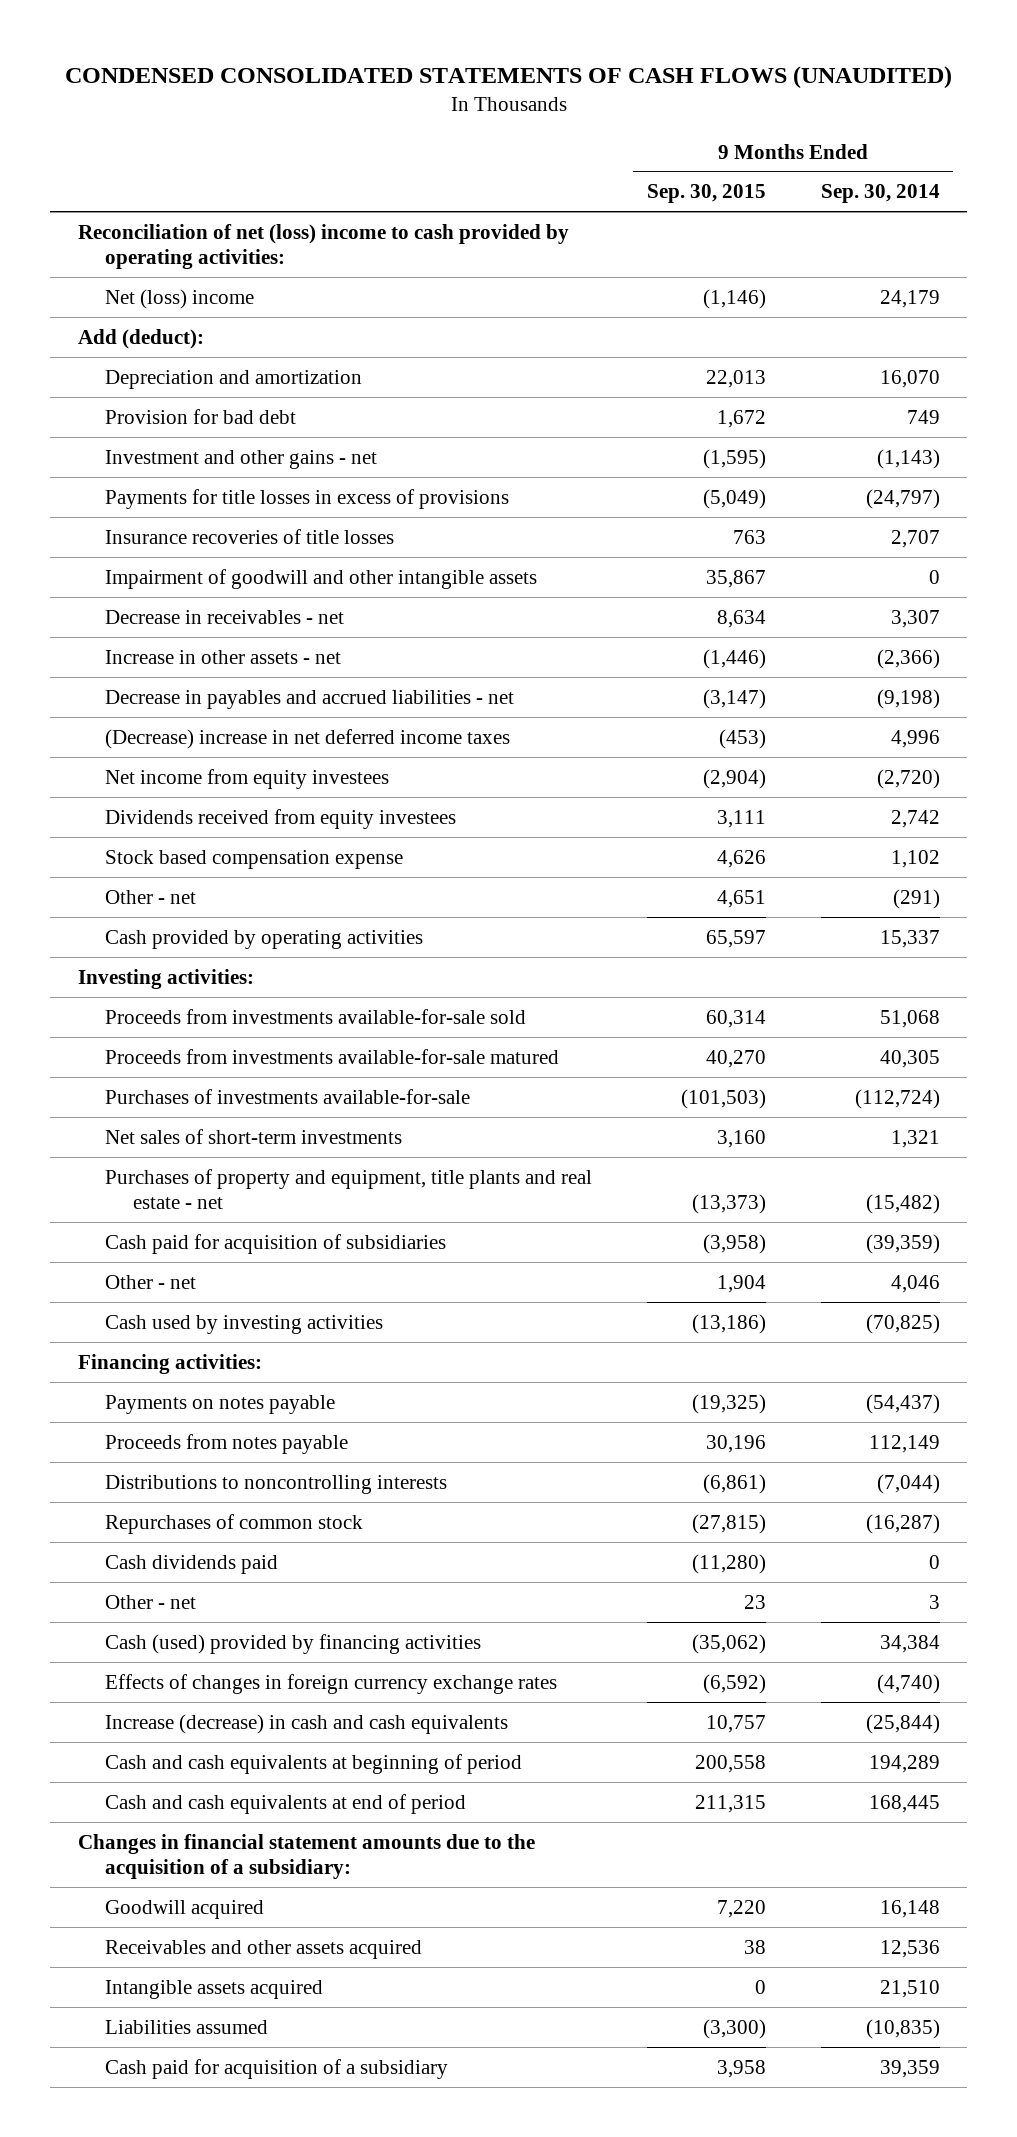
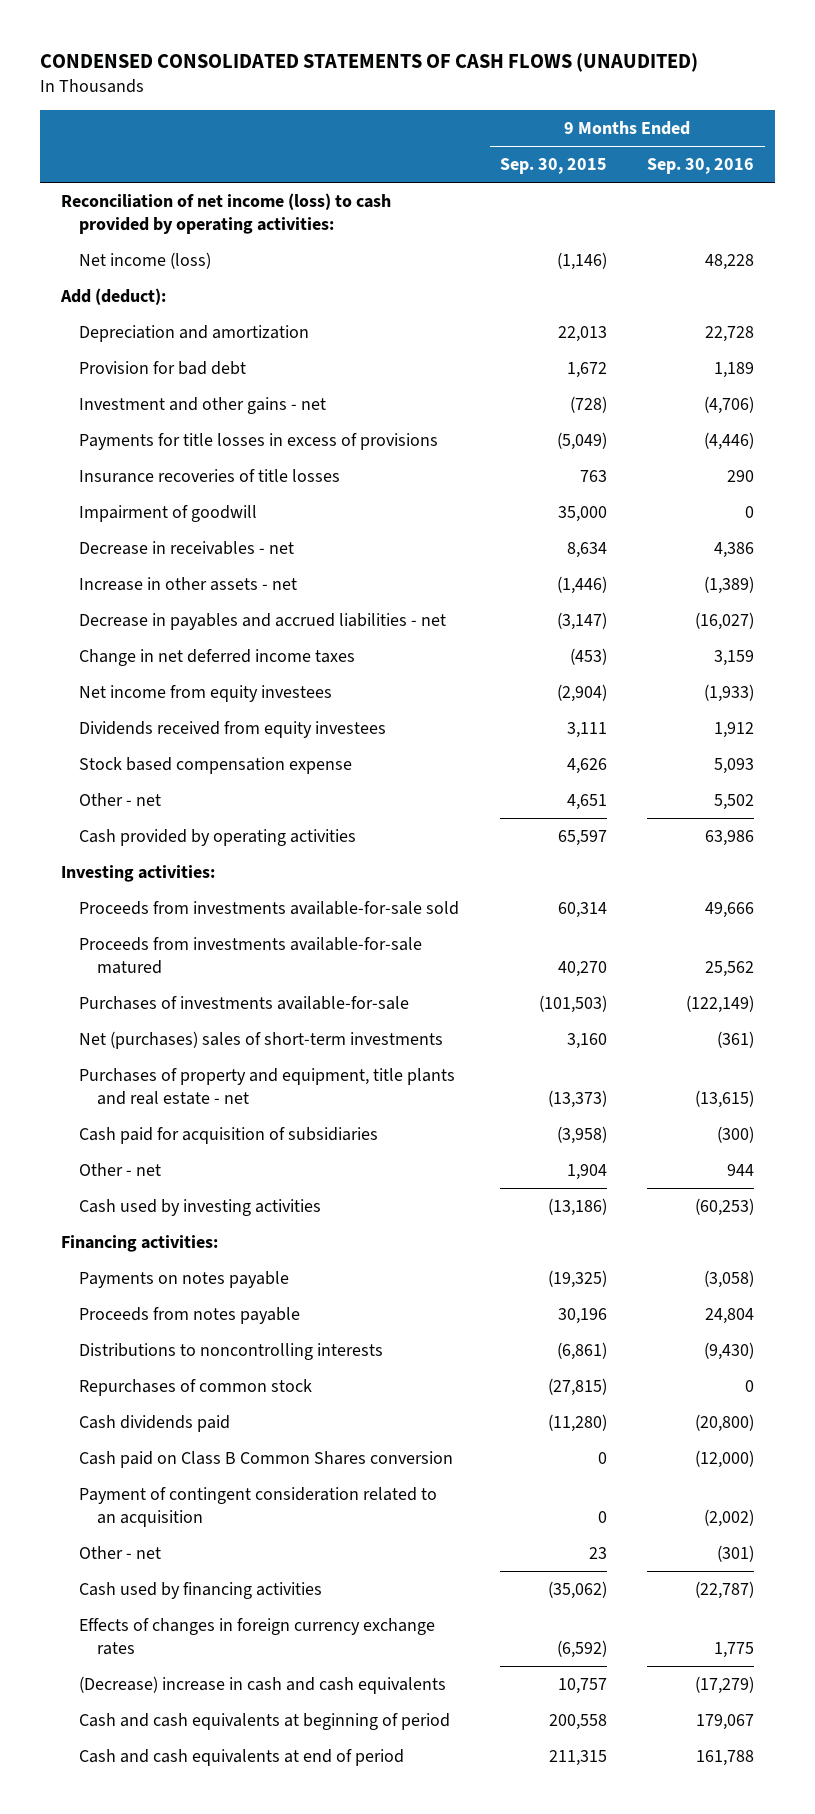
[820,184,940,204] Sep. 30, 2014 -> none
none -> [647,158,755,175] Sep. 30, 2016
[77,223,569,269] Reconciliation of net (loss) income to cash provided by operating activities: -> [60,192,391,234] Reconciliation of net income (loss) to cash provided by operating activities:
[105,288,255,309] Net (loss) income -> [79,251,212,269] Net income (loss)
[702,448,766,469] (1,595) -> [569,395,607,413] (728)
[105,568,538,589] Impairment of goodwill and other intangible assets -> none
none -> [79,504,258,522] Impairment of goodwill
[105,728,511,749] (Decrease) increase in net deferred income taxes -> [79,648,356,666] Change in net deferred income taxes
[105,1128,403,1144] Net sales of short-term investments -> [79,1030,444,1049] Net (purchases) sales of short-term investments
none -> [79,1450,454,1468] Cash paid on Class B Common Shares conversion
none -> [79,1486,438,1527] Payment of contingent consideration related to an acquisition
[105,1633,482,1654] Cash (used) provided by financing activities -> [79,1581,323,1599] Cash used by financing activities
[105,1713,509,1734] Increase (decrease) in cash and cash equivalents -> [79,1675,447,1694] (Decrease) increase in cash and cash equivalents
[77,1833,535,1879] Changes in financial statement amounts due to the acquisition of a subsidiary: -> none
[105,1899,265,1919] Goodwill acquired -> none
[105,1939,423,1959] Receivables and other assets acquired -> none
[105,1979,324,1999] Intangible assets acquired -> none
[105,2019,269,2034] Liabilities assumed -> none
[105,2058,449,2079] Cash paid for acquisition of a subsidiary -> none

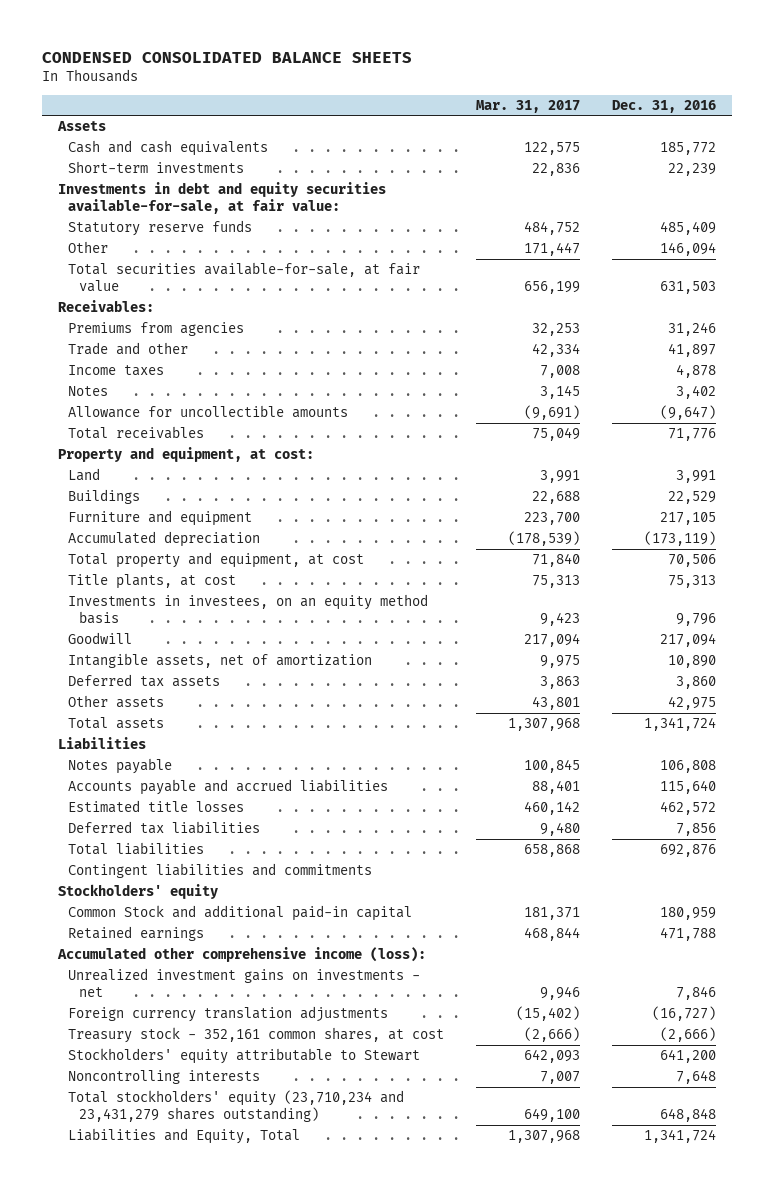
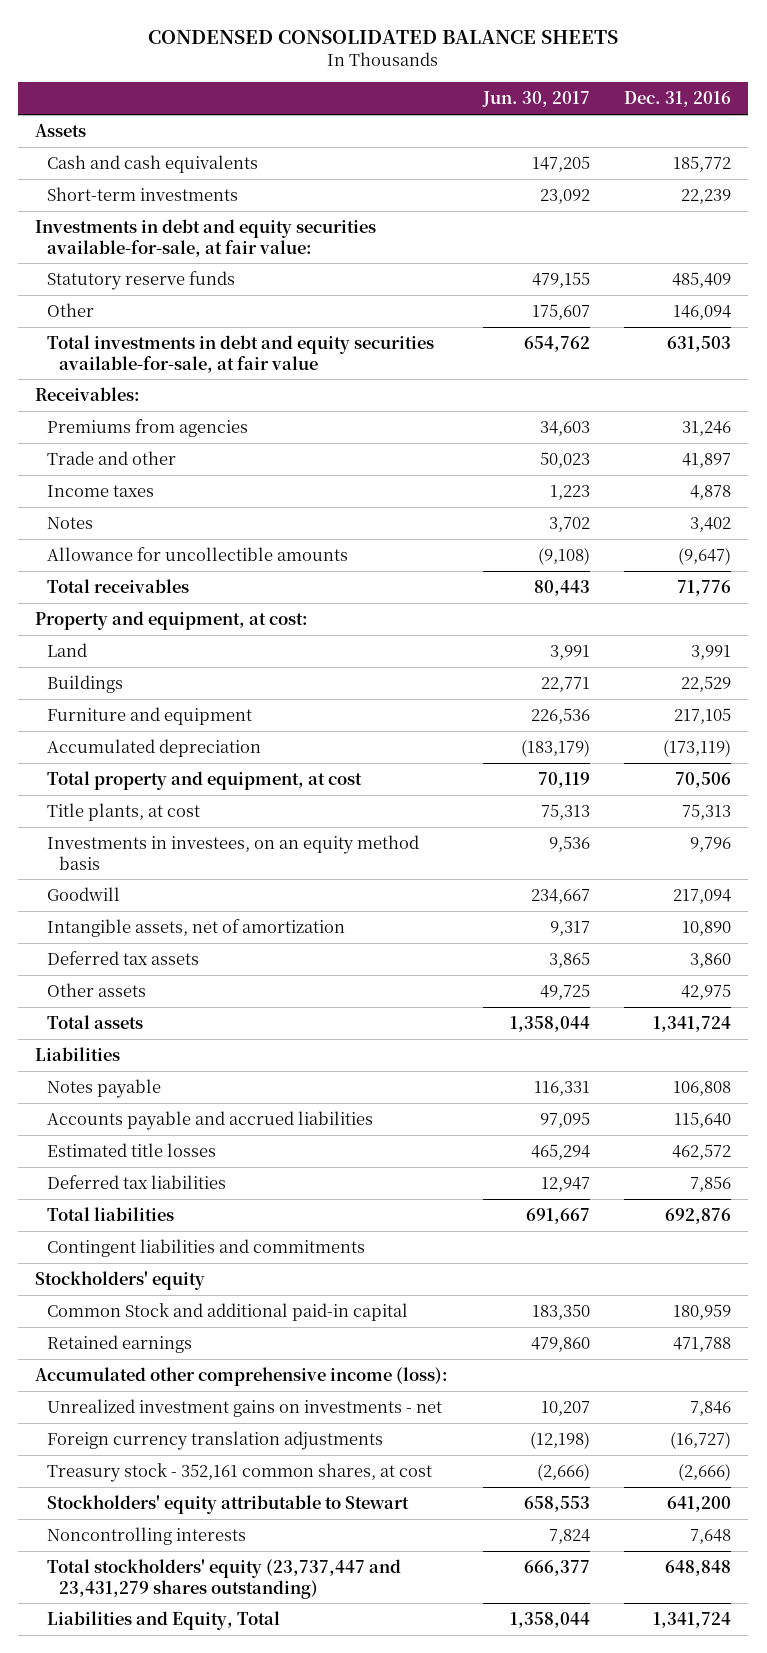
[476,99,581,113] Mar. 31, 2017 -> none
none -> [481,91,590,108] Jun. 30, 2017
[68,262,421,293] Total securities available-for-sale, at fair value -> [47,334,435,373] Total investments in debt and equity securities available-for-sale, at fair value
[68,1090,405,1123] Total stockholders' equity (23,710,234 and 23,431,279 shares outstanding) -> [47,1558,402,1599] Total stockholders' equity (23,737,447 and 23,431,279 shares outstanding)

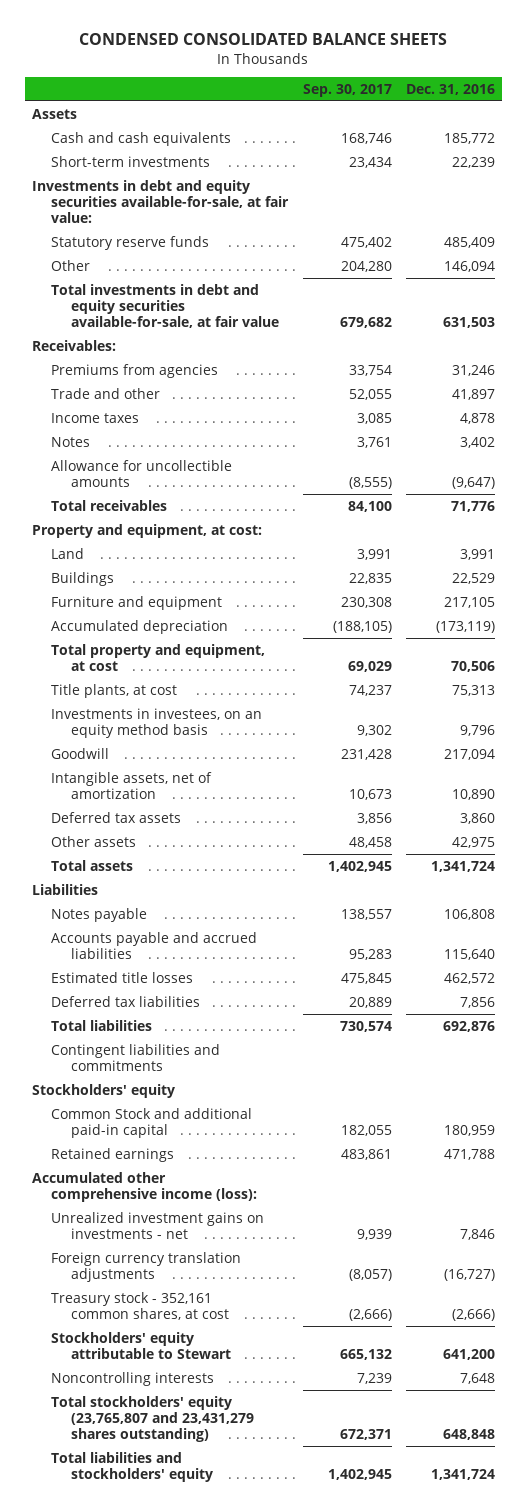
[481,91,590,108] Jun. 30, 2017 -> none
none -> [302,83,392,97] Sep. 30, 2017
[47,1558,402,1599] Total stockholders' equity (23,737,447 and 23,431,279 shares outstanding) -> [51,1395,255,1442] Total stockholders' equity (23,765,807 and 23,431,279 shares outstanding)
[47,1610,281,1630] Liabilities and Equity, Total -> [51,1451,214,1482] Total liabilities and stockholders' equity

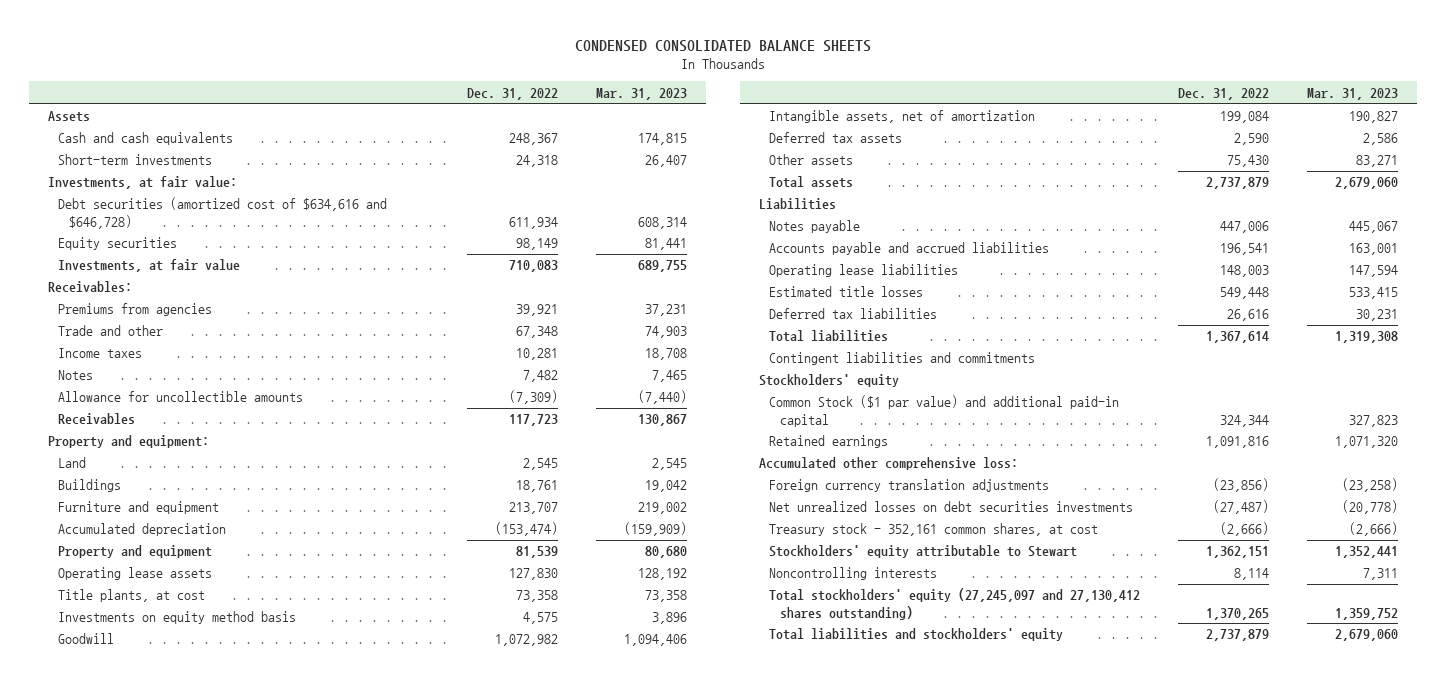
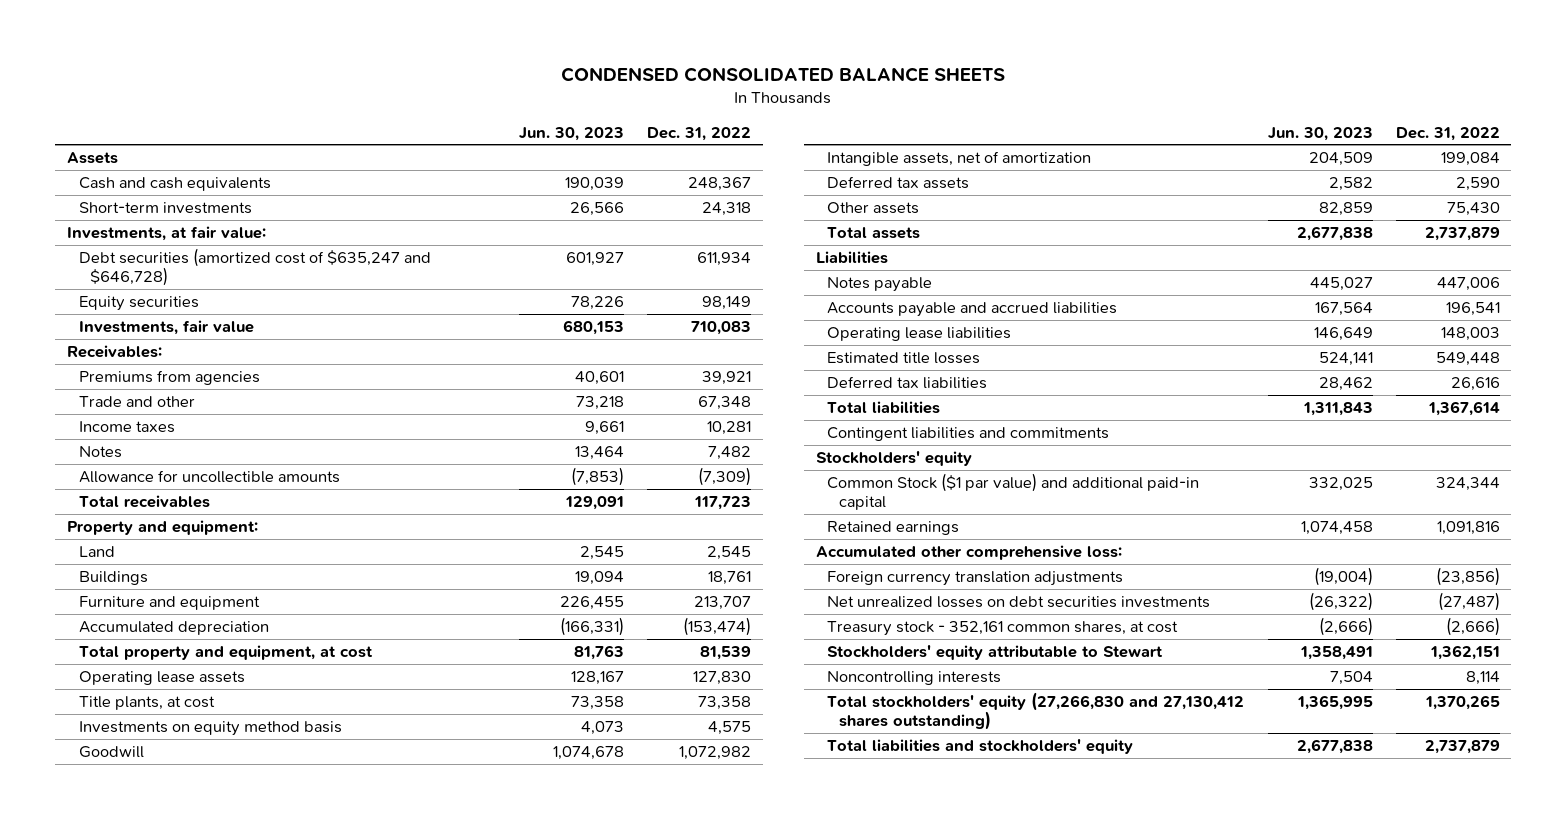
[596,87,688,100] Mar. 31, 2023 -> none
none -> [518,126,624,141] Jun. 30, 2023
[58,197,388,229] Debt securities (amortized cost of $634,616 and $646,728) -> [78,247,431,287] Debt securities (amortized cost of $635,247 and $646,728)
[58,259,241,273] Investments, at fair value -> [78,319,254,335] Investments, fair value
[58,413,136,425] Receivables -> [78,494,210,508] Total receivables
[58,545,213,559] Property and equipment -> [78,644,373,660] Total property and equipment, at cost
[769,588,1141,620] Total stockholders' equity (27,245,097 and 27,130,412 shares outstanding) -> [827,691,1245,731] Total stockholders' equity (27,266,830 and 27,130,412 shares outstanding)

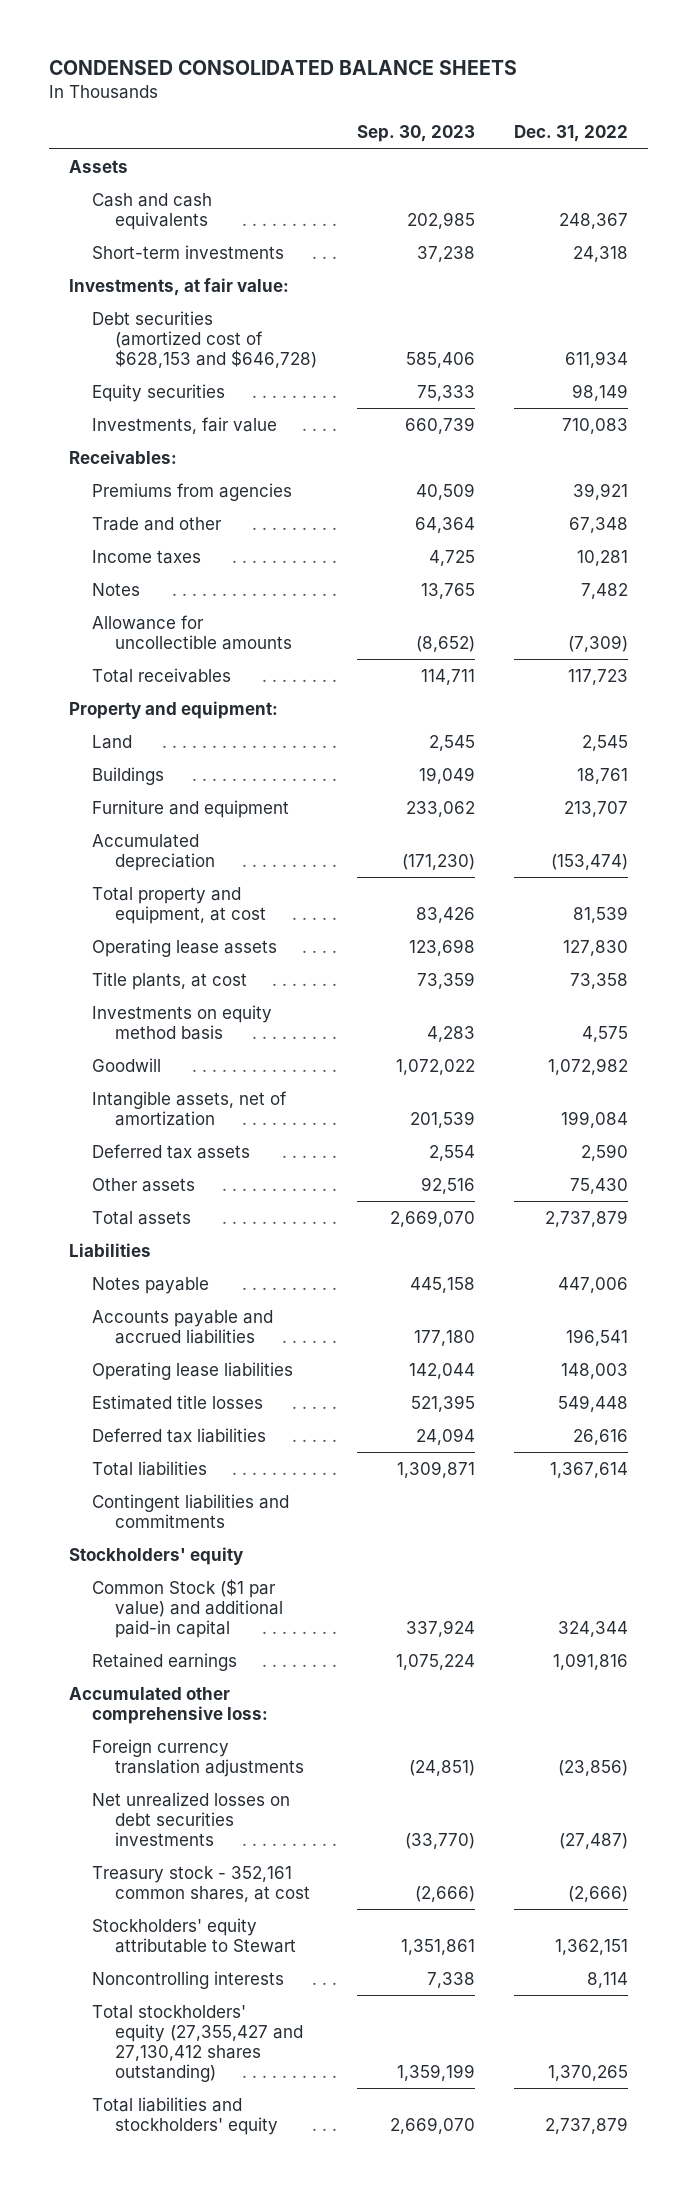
[518,126,624,141] Jun. 30, 2023 -> none
none -> [356,125,475,143] Sep. 30, 2023
[78,247,431,287] Debt securities (amortized cost of $635,247 and $646,728) -> [91,310,317,368] Debt securities (amortized cost of $628,153 and $646,728)
[827,691,1245,731] Total stockholders' equity (27,266,830 and 27,130,412 shares outstanding) -> [91,2004,303,2082] Total stockholders' equity (27,355,427 and 27,130,412 shares outstanding)

